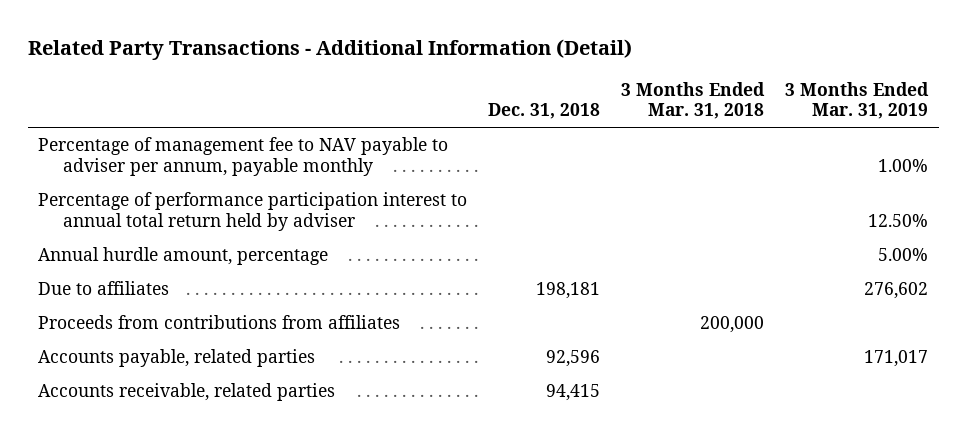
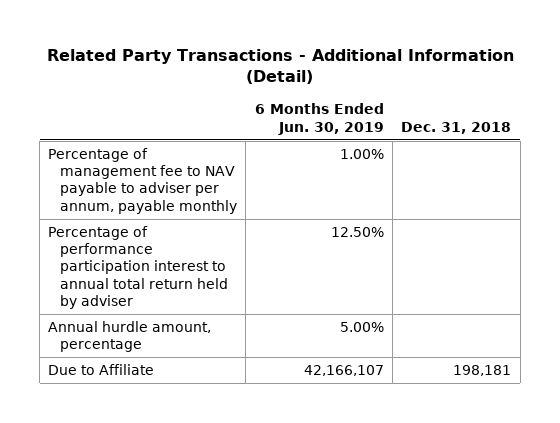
[621,81,766,120] 3 Months Ended Mar. 31, 2018 -> none
[785,81,930,120] 3 Months Ended Mar. 31, 2019 -> none
none -> [254,103,384,135] 6 Months Ended Jun. 30, 2019
[38,315,401,330] Proceeds from contributions from affiliates -> none
[38,349,316,368] Accounts payable, related parties -> none
[38,383,336,402] Accounts receivable, related parties -> none
[38,281,170,296] Due to affiliates -> [48,364,155,376] Due to Affiliate

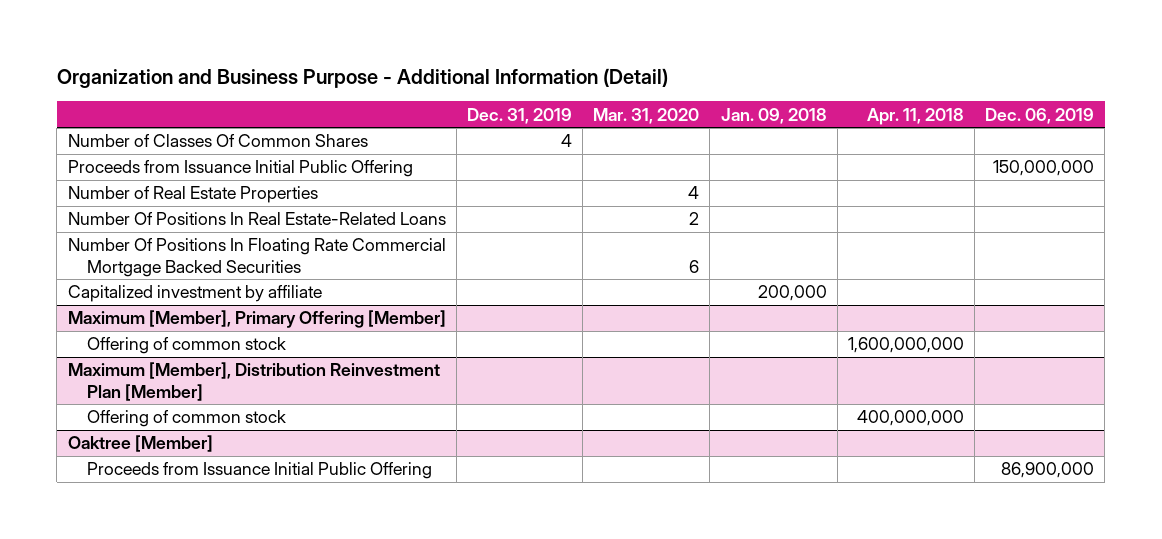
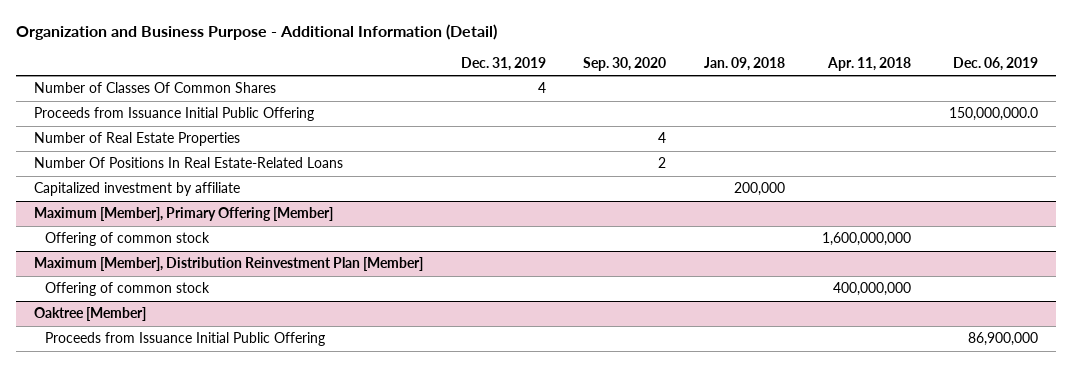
[593,107,700,124] Mar. 31, 2020 -> none
none -> [583,57,667,72] Sep. 30, 2020
[993,160,1095,177] 150,000,000 -> [948,107,1038,122] 150,000,000.0
[67,238,446,277] Number Of Positions In Floating Rate Commercial Mortgage Backed Securities -> none

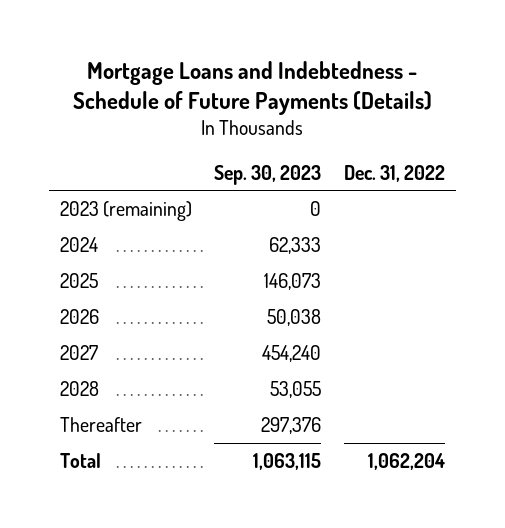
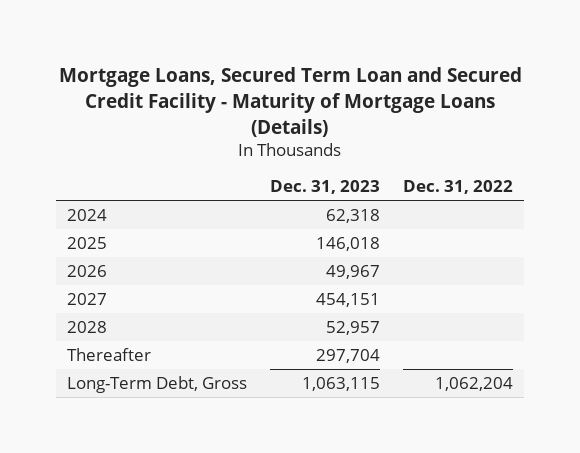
[73,60,433,115] Mortgage Loans and Indebtedness - Schedule of Future Payments (Details) -> [59,67,523,137] Mortgage Loans, Secured Term Loan and Secured Credit Facility - Maturity of Mortgage Loans (Details)
[214,164,322,185] Sep. 30, 2023 -> none
none -> [270,180,381,195] Dec. 31, 2023
[59,200,192,221] 2023 (remaining) -> none
[59,452,101,468] Total -> [67,375,248,393] Long-Term Debt, Gross

